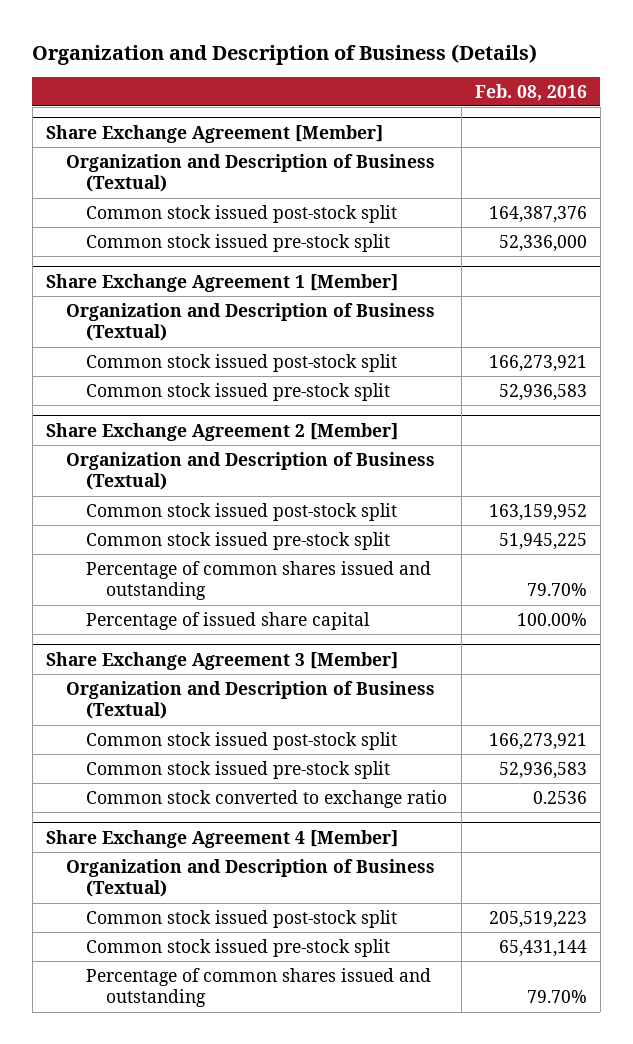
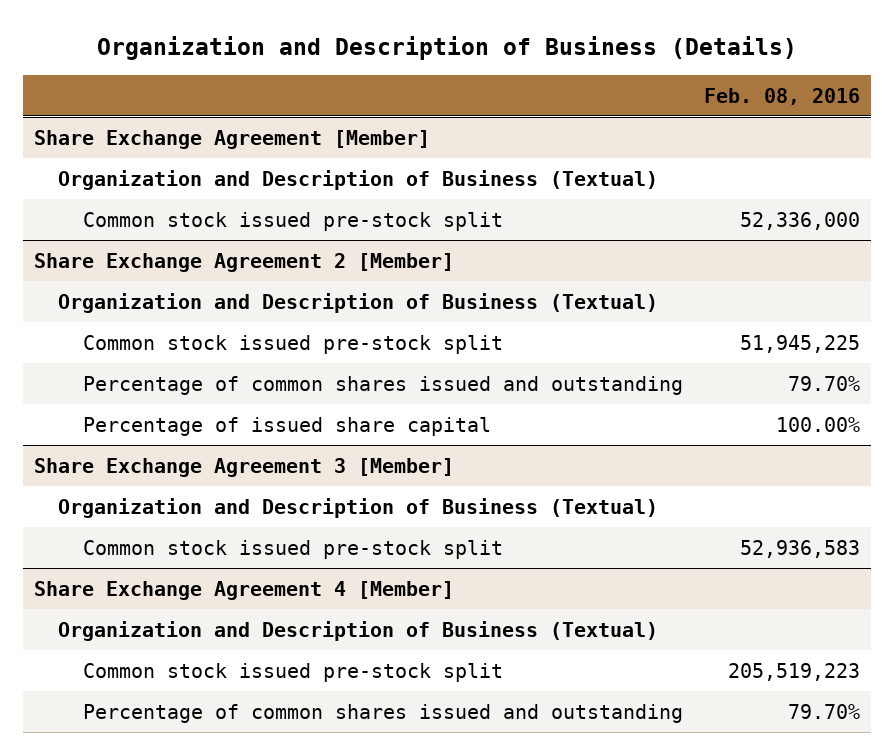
[86,204,398,223] Common stock issued post-stock split -> none
[46,273,399,292] Share Exchange Agreement 1 [Member] -> none
[66,302,436,342] Organization and Description of Business (Textual) -> none
[86,353,398,372] Common stock issued post-stock split -> none
[86,382,391,401] Common stock issued pre-stock split -> none
[86,502,398,521] Common stock issued post-stock split -> none
[86,731,398,750] Common stock issued post-stock split -> none
[86,789,448,808] Common stock converted to exchange ratio -> none
[86,909,398,928] Common stock issued post-stock split -> none
[498,939,587,957] 65,431,144 -> [728,662,861,681] 205,519,223

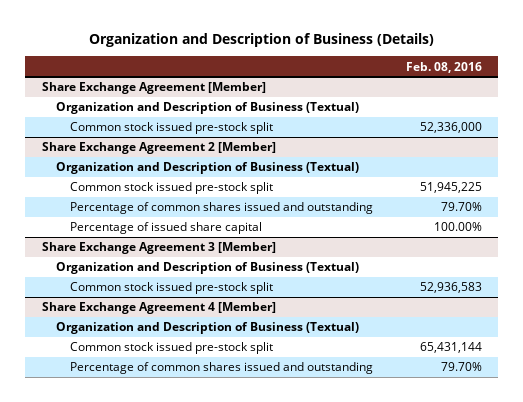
[728,662,861,681] 205,519,223 -> [419,342,482,354] 65,431,144

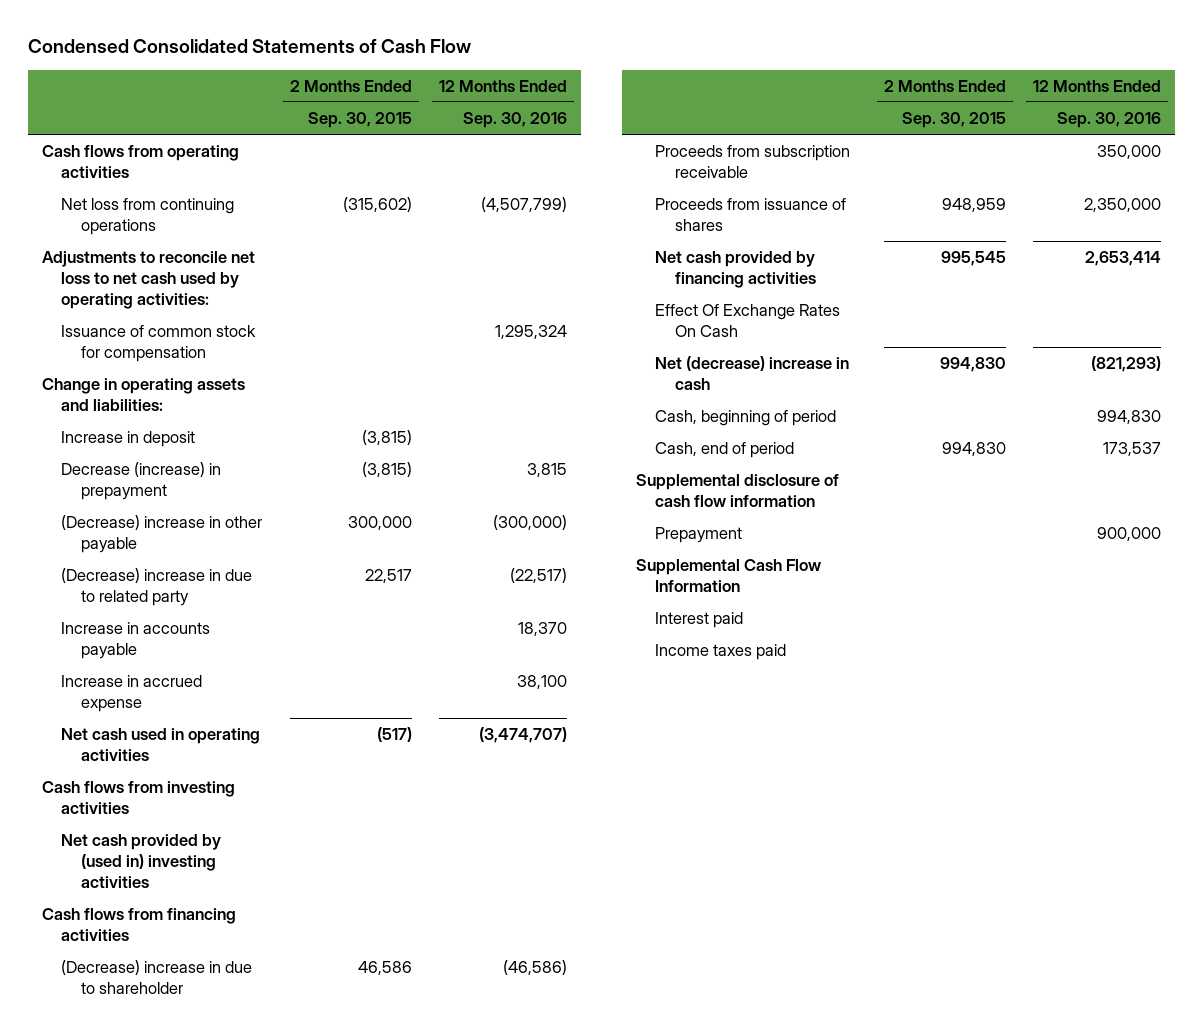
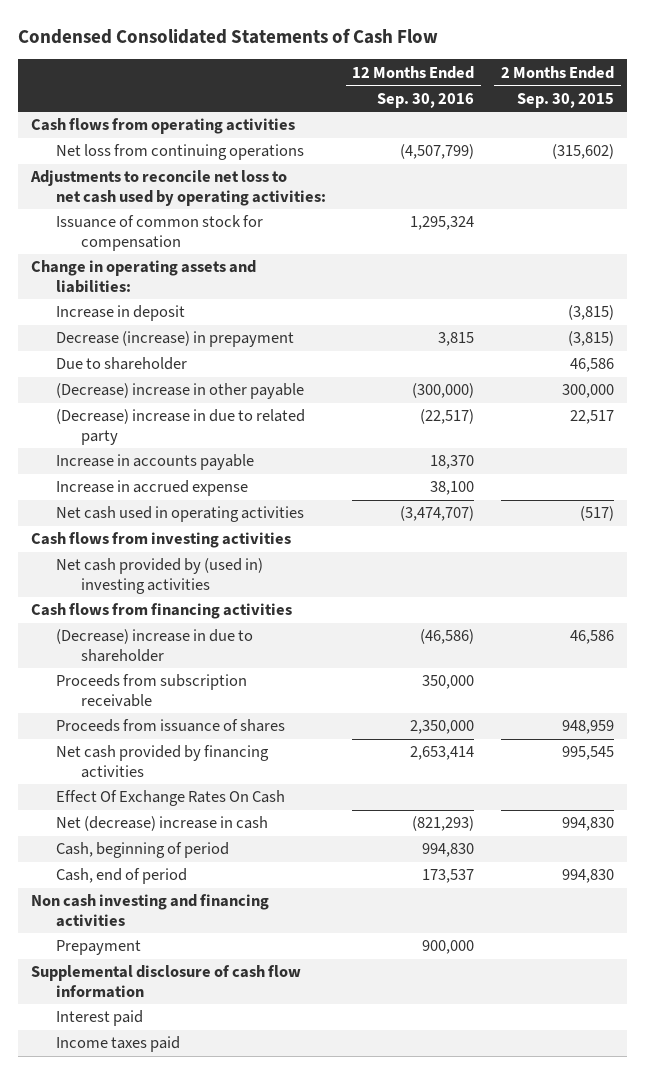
none -> [55,357,187,371] Due to shareholder
none -> [31,894,270,927] Non cash investing and financing activities
[635,559,821,593] Supplemental Cash Flow Information -> none
[635,474,839,508] Supplemental disclosure of cash flow information -> [31,965,302,998] Supplemental disclosure of cash flow information

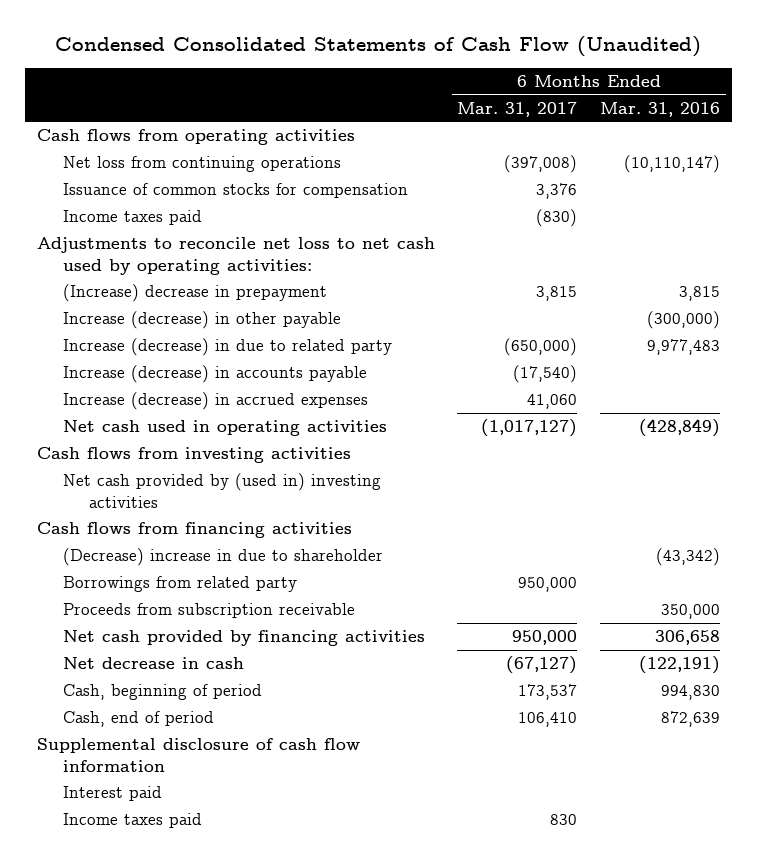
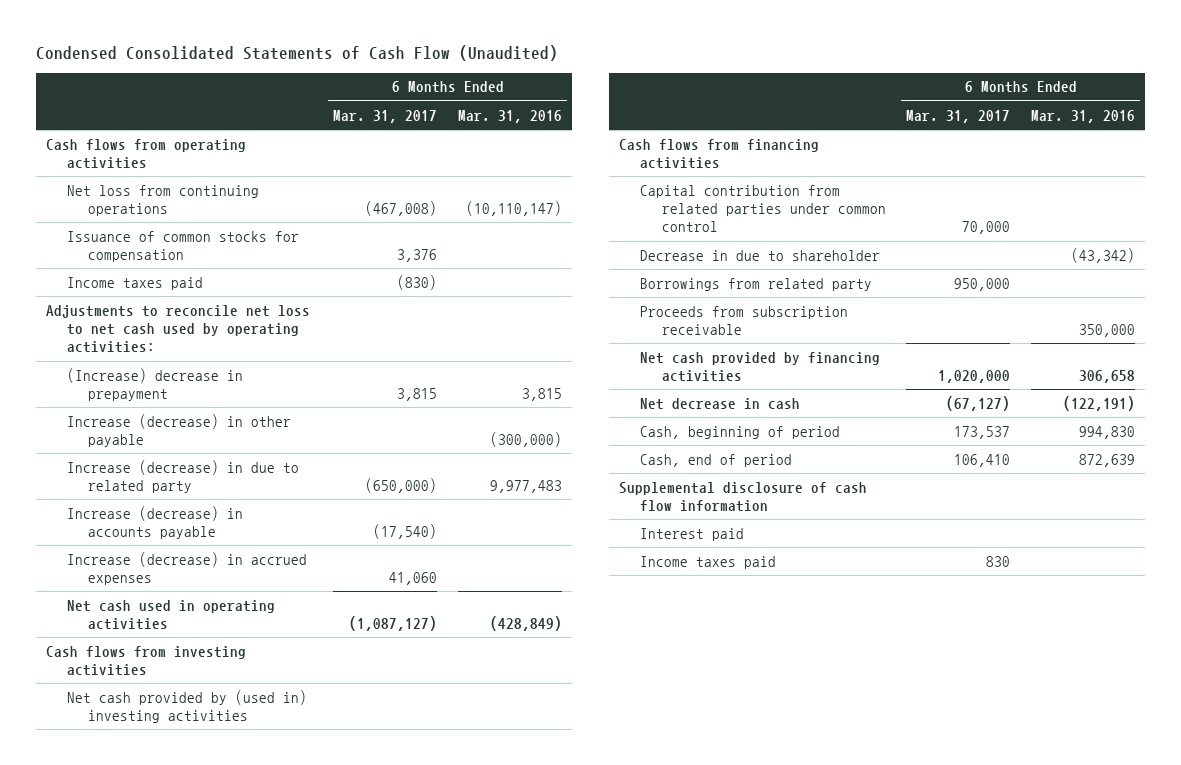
[504,155,578,174] (397,008) -> [365,200,438,216] (467,008)
[481,419,578,438] (1,017,127) -> [349,615,438,631] (1,087,127)
none -> [640,184,886,233] Capital contribution from related parties under common control
[62,548,383,567] (Decrease) increase in due to shareholder -> [640,249,881,261] Decrease in due to shareholder
[512,630,578,646] 950,000 -> [938,369,1011,383] 1,020,000

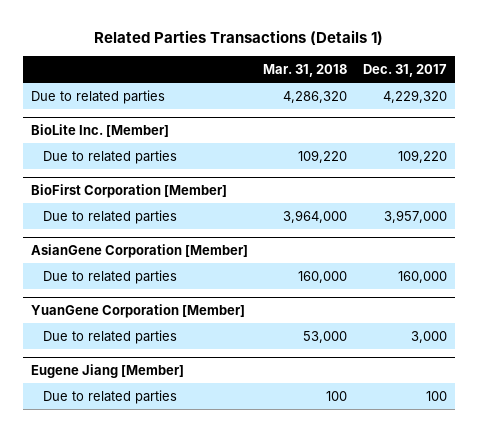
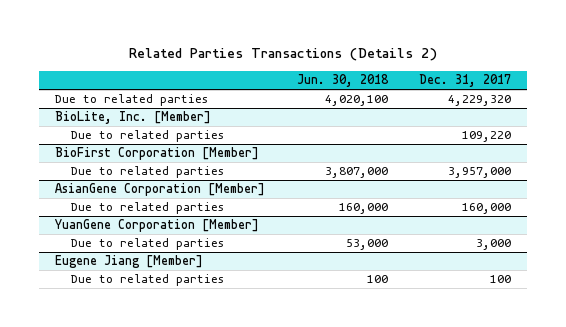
[93,29,383,45] Related Parties Transactions (Details 1) -> [129,48,438,62] Related Parties Transactions (Details 2)
[263,63,348,77] Mar. 31, 2018 -> none
none -> [296,74,389,88] Jun. 30, 2018
[30,124,169,138] BioLite Inc. [Member] -> [54,111,211,125] BioLite, Inc. [Member]

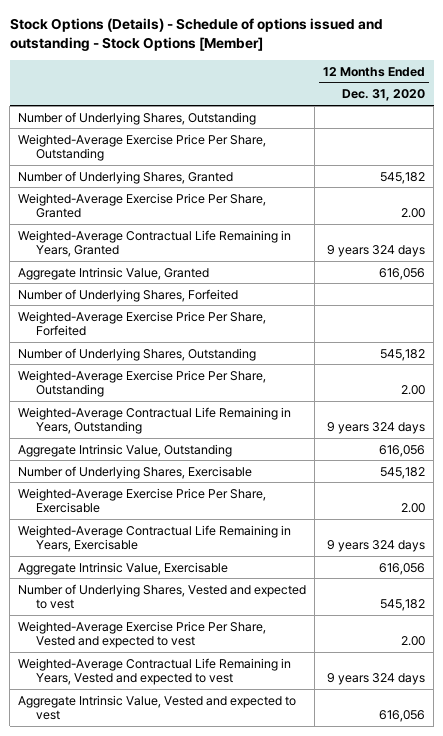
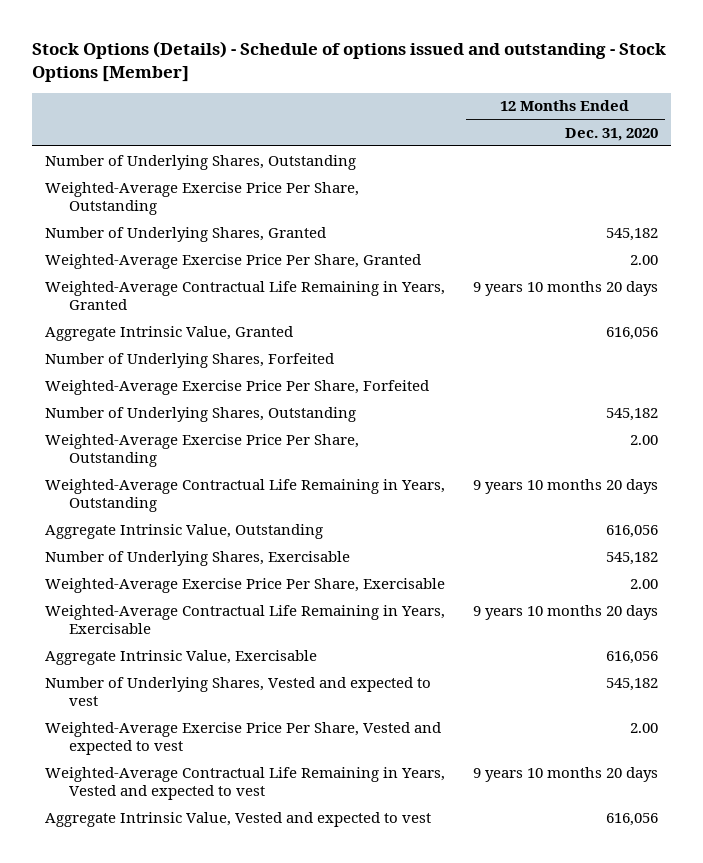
[327,245,426,258] 9 years 324 days -> [472,280,658,296] 9 years 10 months 20 days
[327,422,426,435] 9 years 324 days -> [472,478,658,494] 9 years 10 months 20 days
[327,540,426,553] 9 years 324 days -> [472,604,658,620] 9 years 10 months 20 days
[327,673,426,686] 9 years 324 days -> [472,766,658,782] 9 years 10 months 20 days

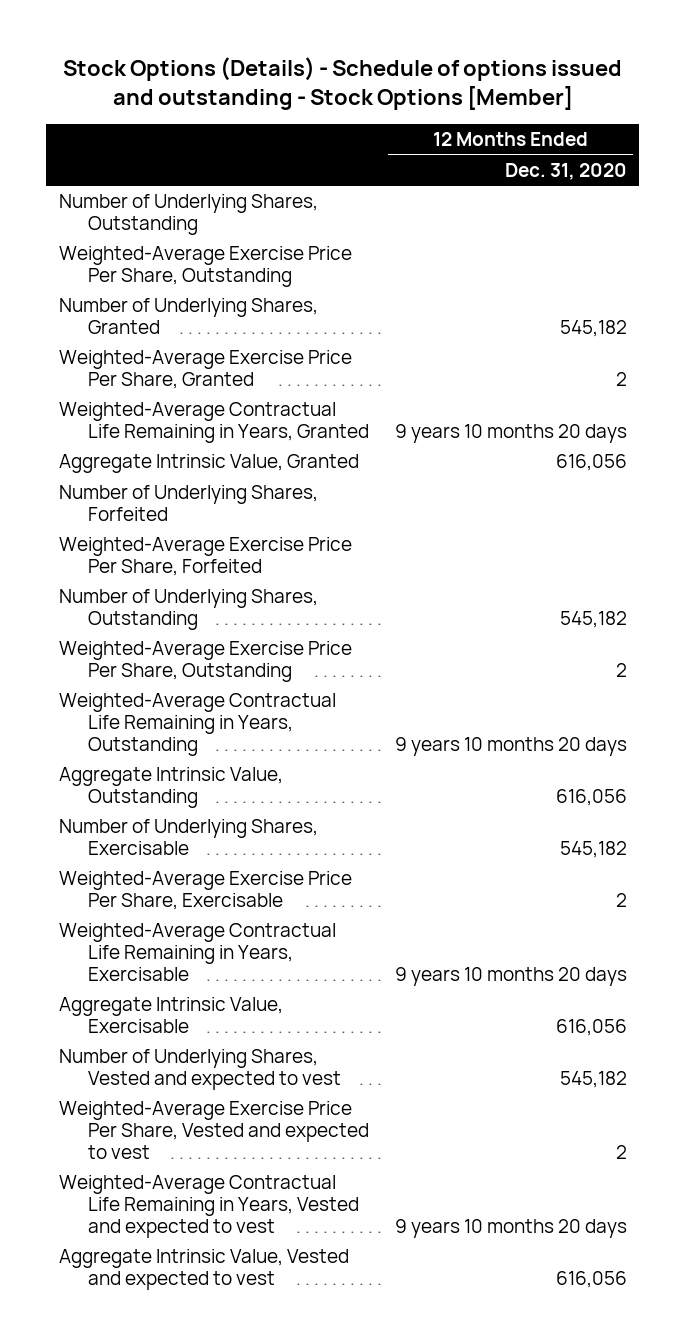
[629,254,658,265] 2.00 -> [615,371,627,386] 2
[629,434,658,445] 2.00 -> [615,662,627,677] 2
[629,578,658,589] 2.00 -> [615,892,627,907] 2
[629,722,658,733] 2.00 -> [615,1144,627,1159] 2

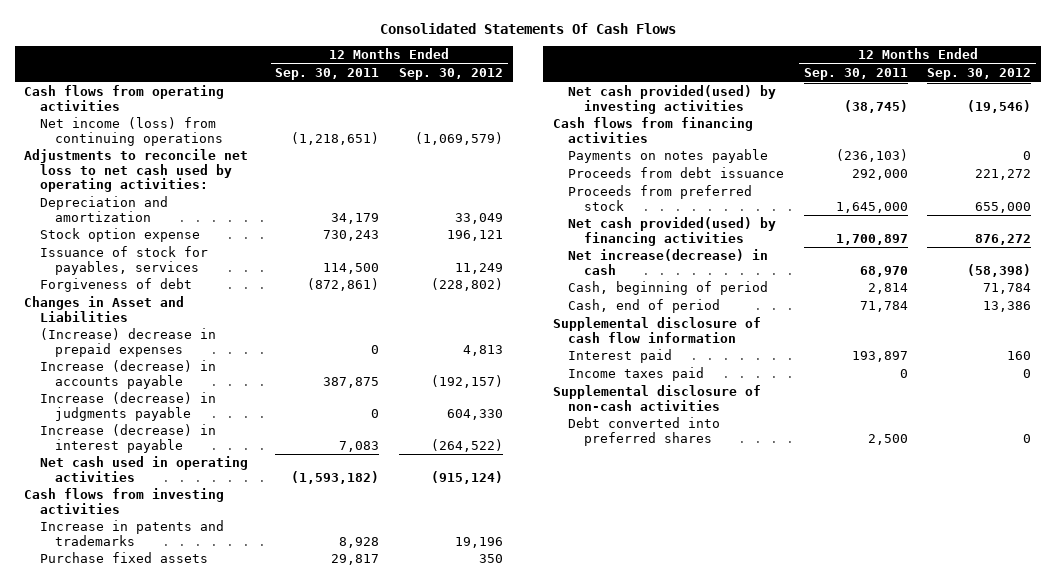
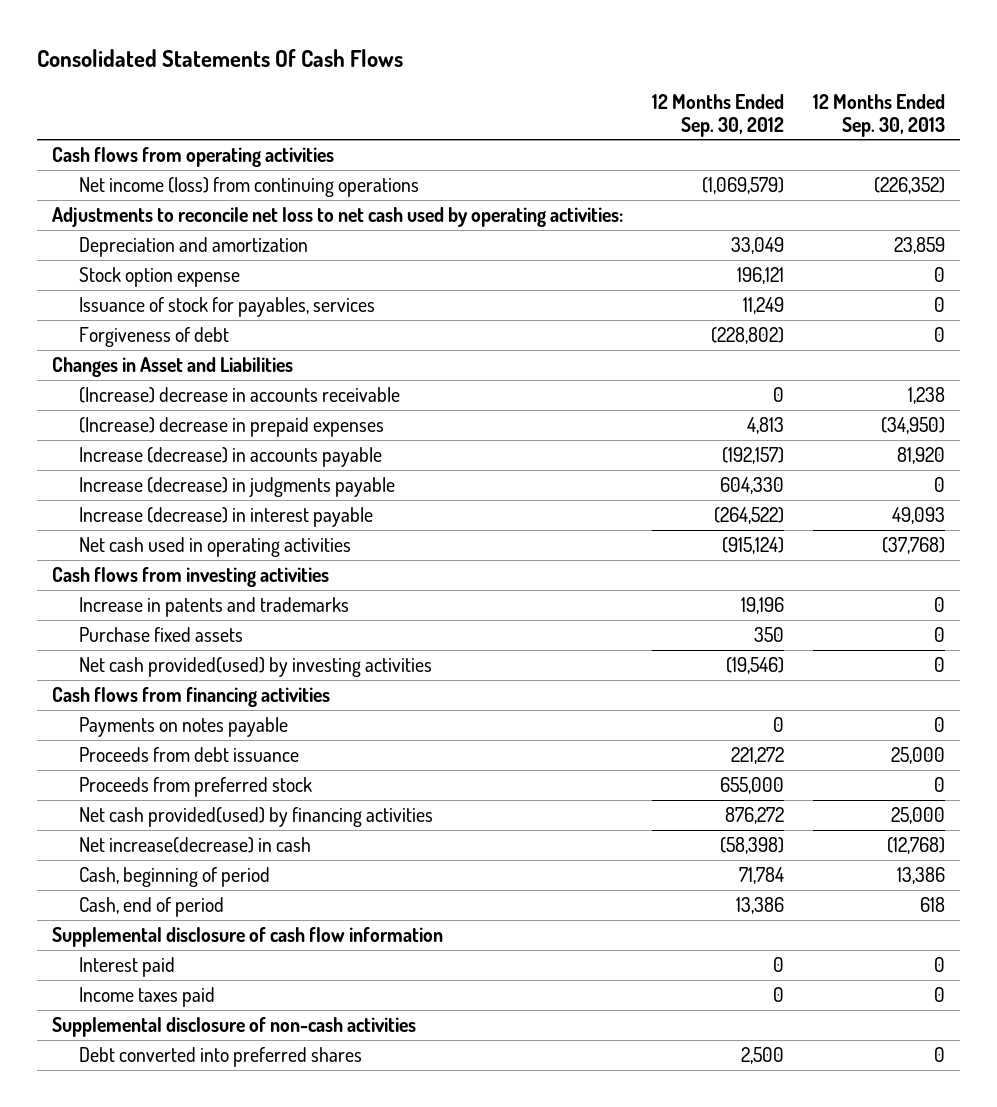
[275,68,380,81] Sep. 30, 2011 -> none
none -> [813,93,946,137] 12 Months Ended Sep. 30, 2013
none -> [79,386,401,403] (Increase) decrease in accounts receivable
[1007,351,1032,361] 160 -> [772,956,784,972] 0
[1023,433,1032,443] 0 -> [740,1046,784,1064] 2,500

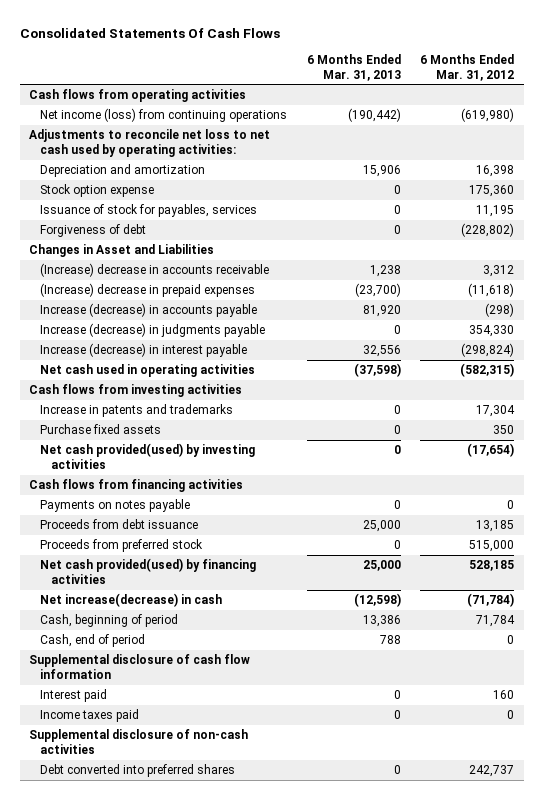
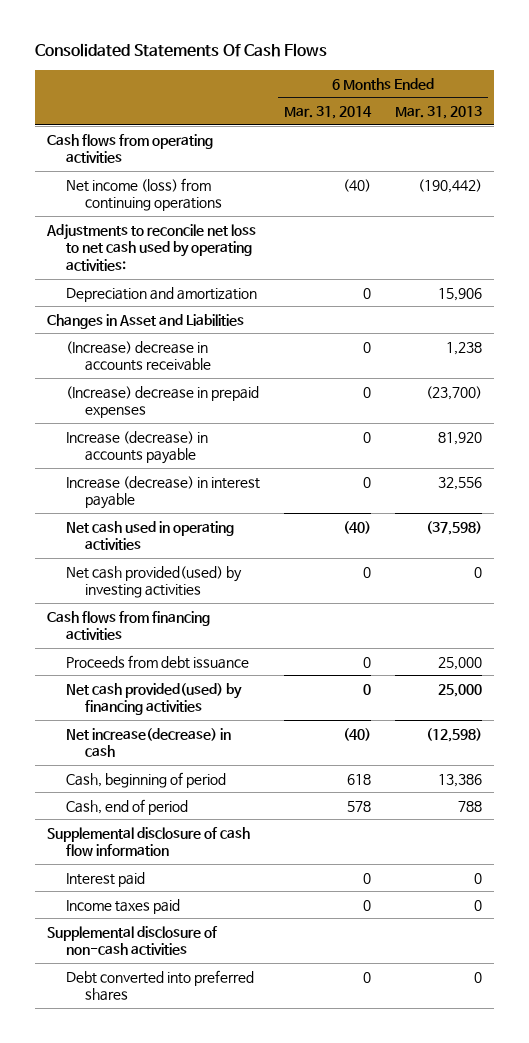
[420,53,515,81] 6 Months Ended Mar. 31, 2012 -> none
none -> [284,106,373,120] Mar. 31, 2014
[40,184,155,198] Stock option expense -> none
[40,204,258,218] Issuance of stock for payables, services -> none
[40,224,147,238] Forgiveness of debt -> none
[40,323,266,338] Increase (decrease) in judgments payable -> none
[29,384,243,398] Cash flows from investing activities -> none
[40,404,234,418] Increase in patents and trademarks -> none
[40,424,162,435] Purchase fixed assets -> none
[40,499,191,513] Payments on notes payable -> none
[40,539,204,553] Proceeds from preferred stock -> none

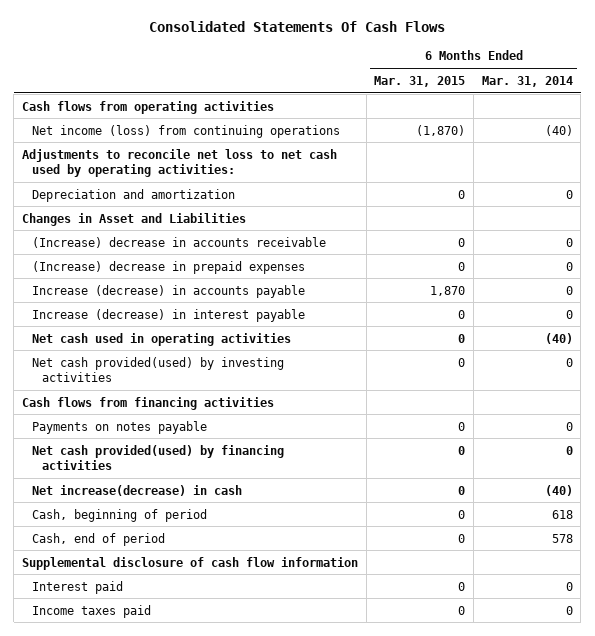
[395,106,483,120] Mar. 31, 2013 -> none
none -> [374,75,466,87] Mar. 31, 2015
[65,654,249,669] Proceeds from debt issuance -> none
none -> [32,420,208,434] Payments on notes payable
[47,925,219,956] Supplemental disclosure of non-cash activities -> none
[65,969,254,1002] Debt converted into preferred shares -> none

